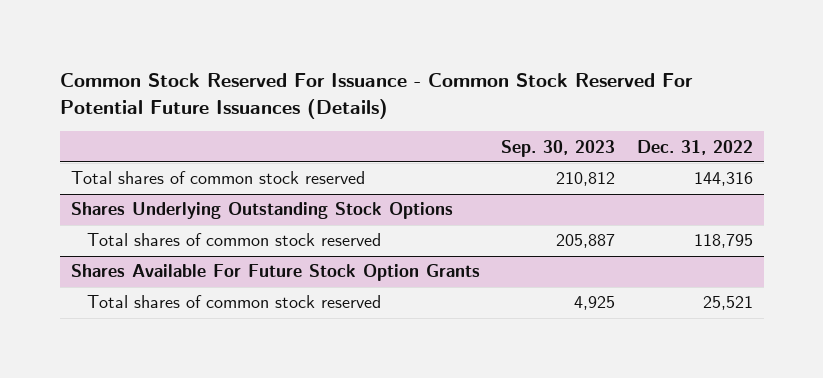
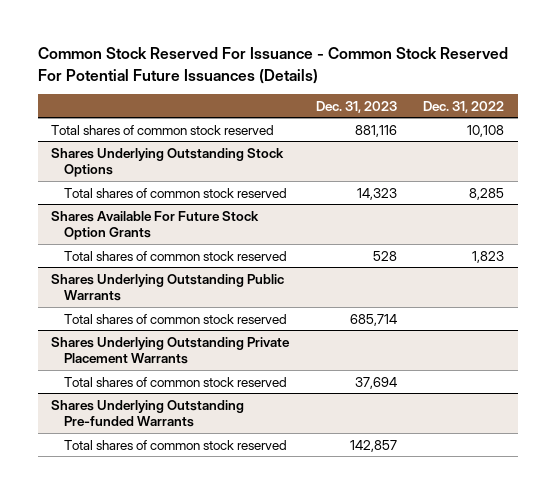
[501,139,616,157] Sep. 30, 2023 -> none
none -> [315,100,397,113] Dec. 31, 2023
[693,172,753,187] 144,316 -> [467,124,505,137] 10,108
[693,234,753,249] 118,795 -> [469,187,505,200] 8,285
[702,296,753,311] 25,521 -> [472,250,505,263] 1,823
none -> [51,273,285,302] Shares Underlying Outstanding Public Warrants
none -> [64,313,288,324] Total shares of common stock reserved
none -> [51,336,291,365] Shares Underlying Outstanding Private Placement Warrants
none -> [64,376,288,387] Total shares of common stock reserved
none -> [51,399,245,428] Shares Underlying Outstanding Pre-funded Warrants
none -> [64,439,288,450] Total shares of common stock reserved

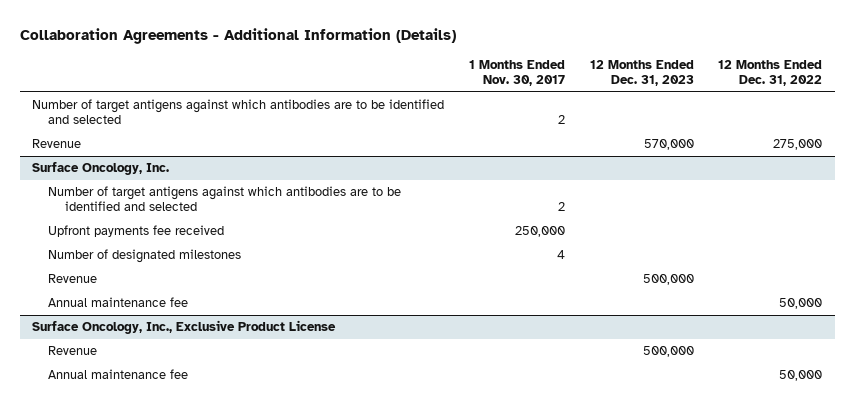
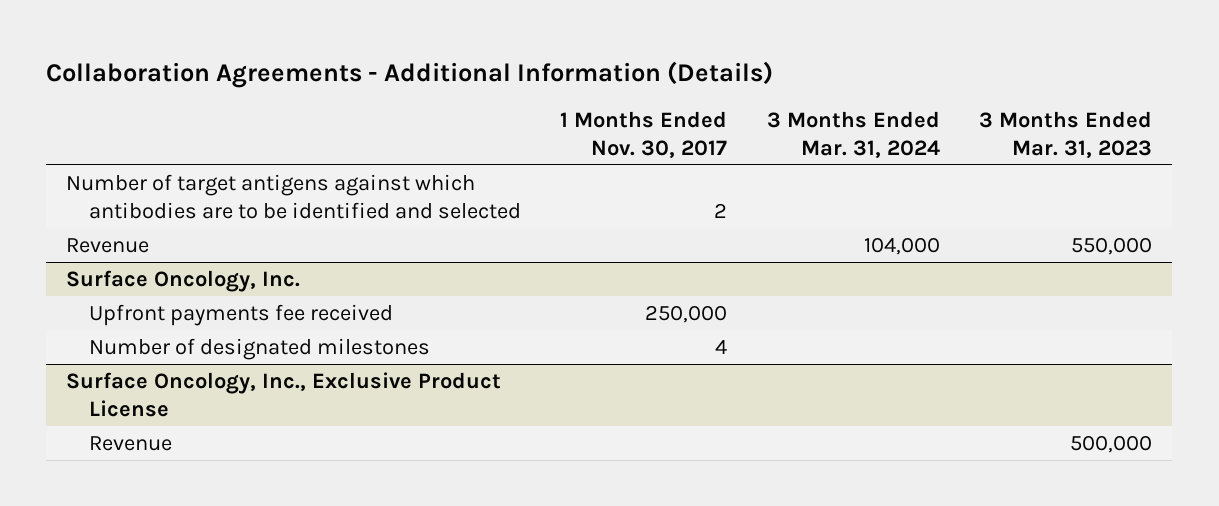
[589,60,694,87] 12 Months Ended Dec. 31, 2023 -> none
[718,60,823,87] 12 Months Ended Dec. 31, 2022 -> none
none -> [766,111,940,158] 3 Months Ended Mar. 31, 2024
none -> [979,111,1153,158] 3 Months Ended Mar. 31, 2023
[48,186,402,212] Number of target antigens against which antibodies are to be identified and selected -> none
[48,274,98,284] Revenue -> none
[48,297,189,308] Annual maintenance fee -> none
[48,369,189,380] Annual maintenance fee -> none

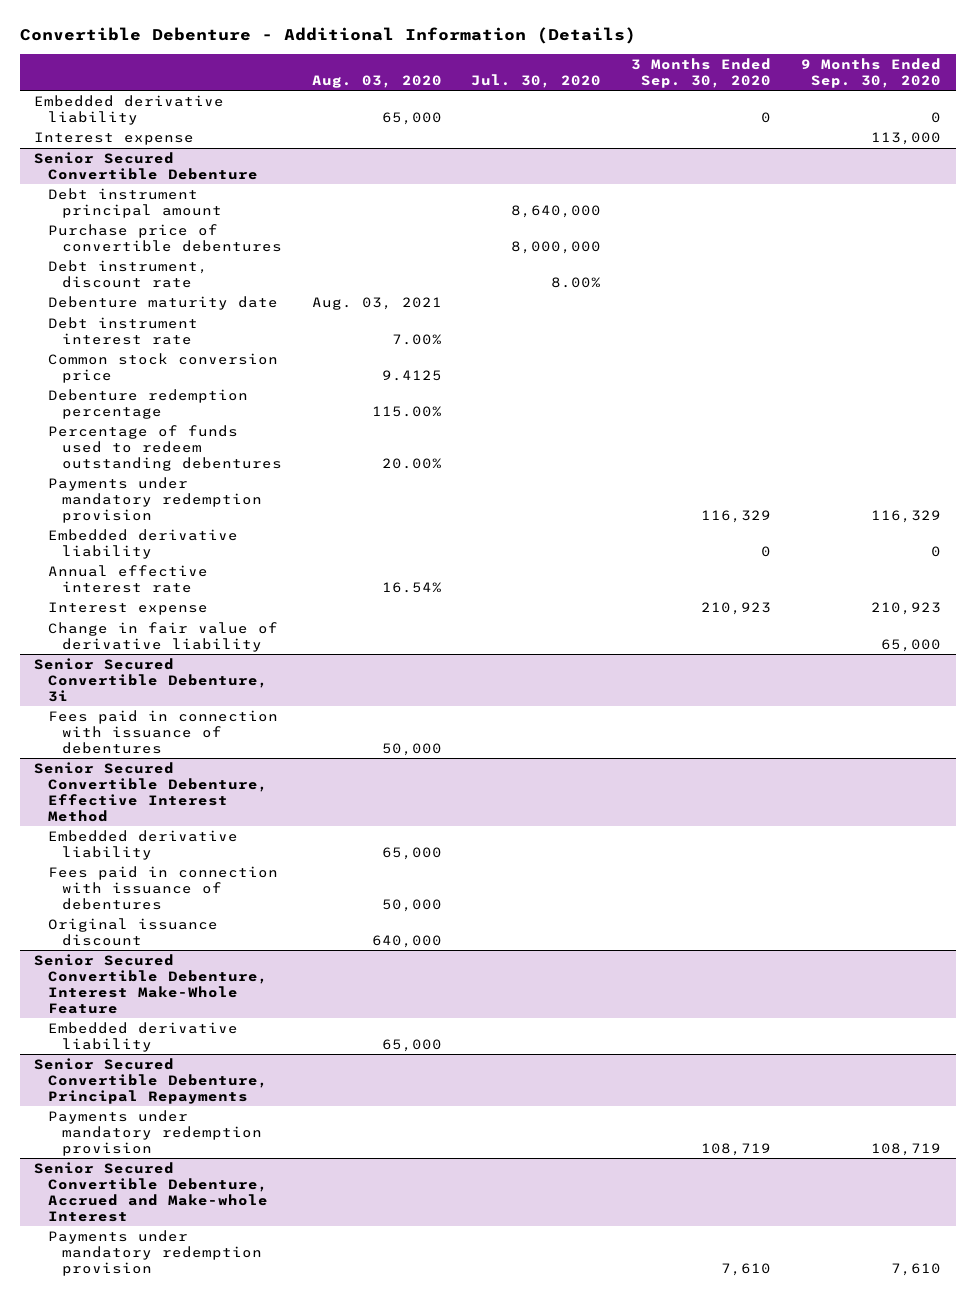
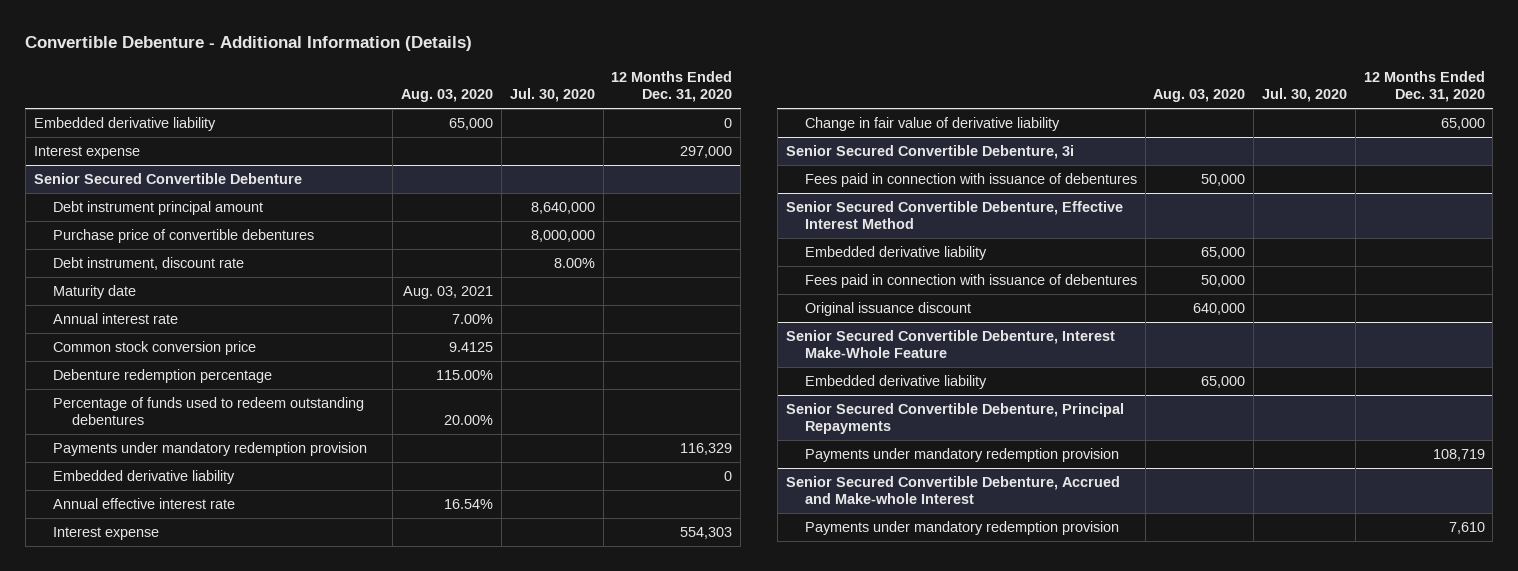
[630,57,771,88] 3 Months Ended Sep. 30, 2020 -> none
[800,57,941,88] 9 Months Ended Sep. 30, 2020 -> none
none -> [611,70,733,103] 12 Months Ended Dec. 31, 2020
[48,295,279,310] Debenture maturity date -> [52,285,136,300] Maturity date
[48,316,199,345] Debt instrument interest rate -> [52,313,178,325] Annual interest rate

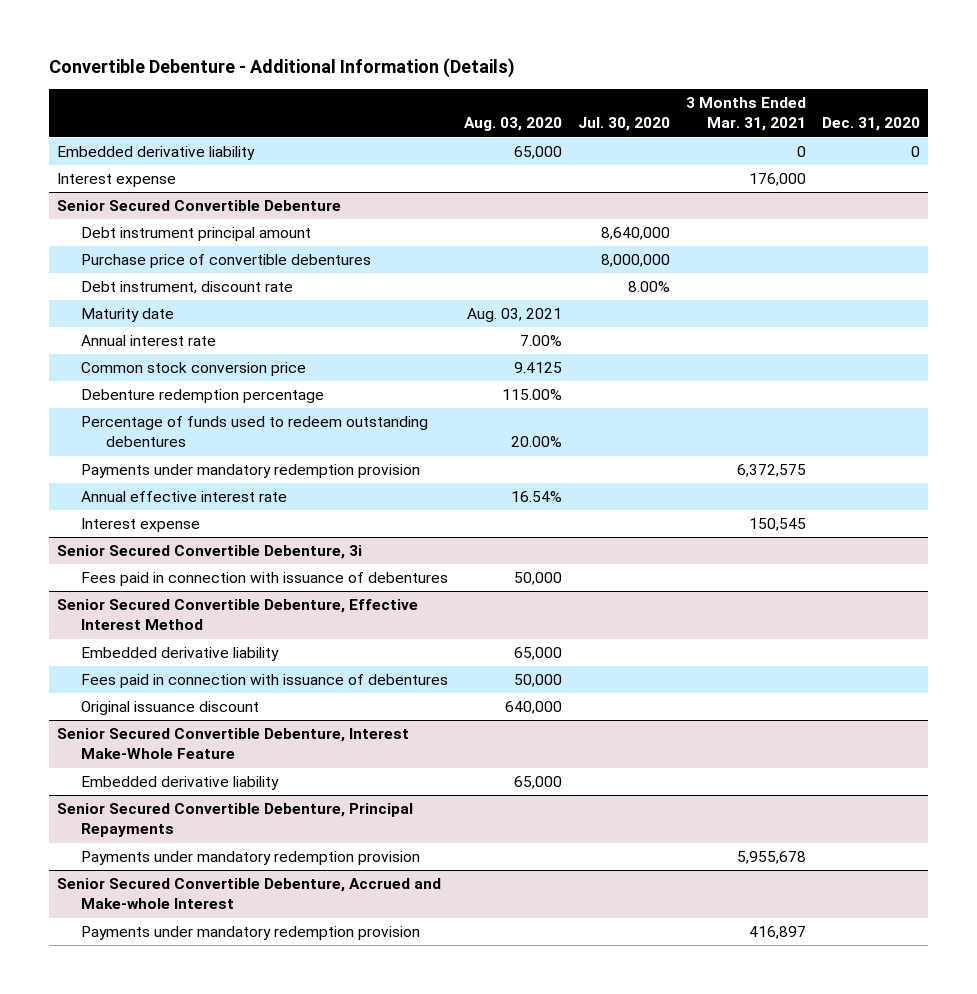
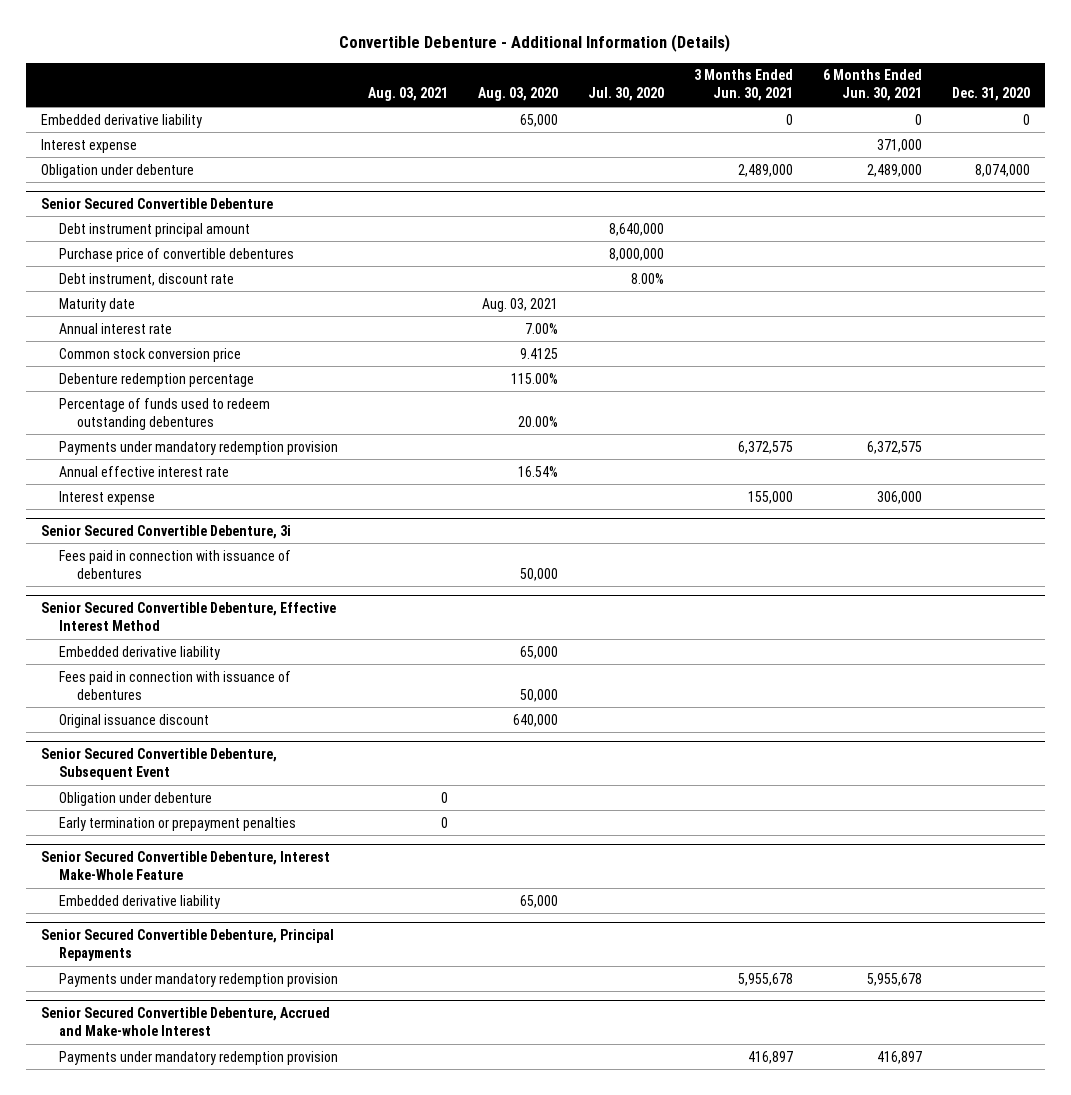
[686,97,807,132] 3 Months Ended Mar. 31, 2021 -> none
none -> [368,87,449,102] Aug. 03, 2021
none -> [693,69,793,102] 3 Months Ended Jun. 30, 2021
none -> [822,69,922,102] 6 Months Ended Jun. 30, 2021
none -> [41,163,195,178] Obligation under debenture
none -> [41,747,278,781] Senior Secured Convertible Debenture, Subsequent Event
none -> [59,791,213,806] Obligation under debenture
none -> [59,816,297,831] Early termination or prepayment penalties

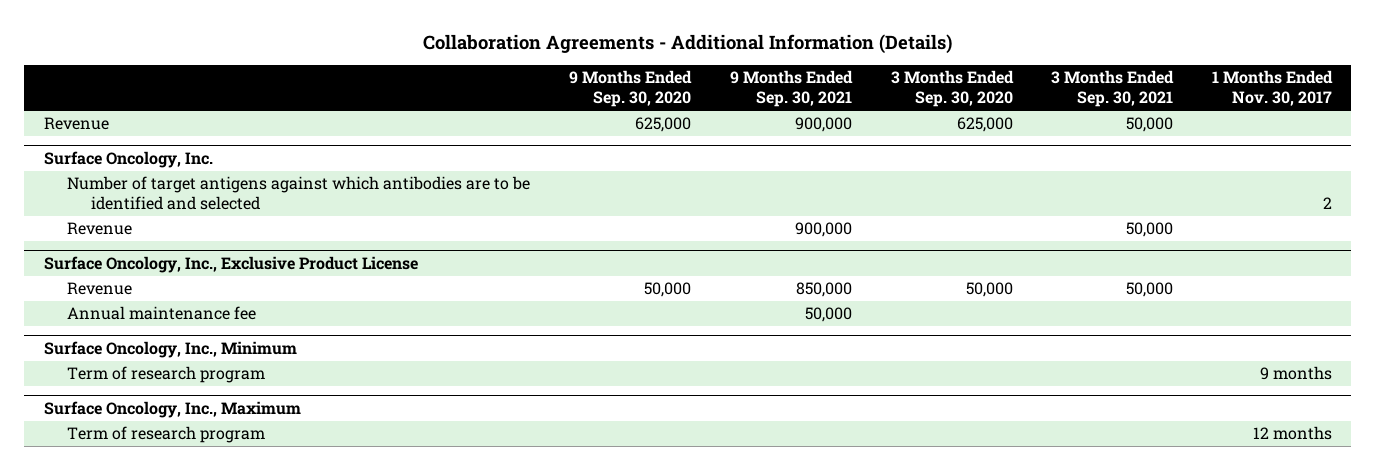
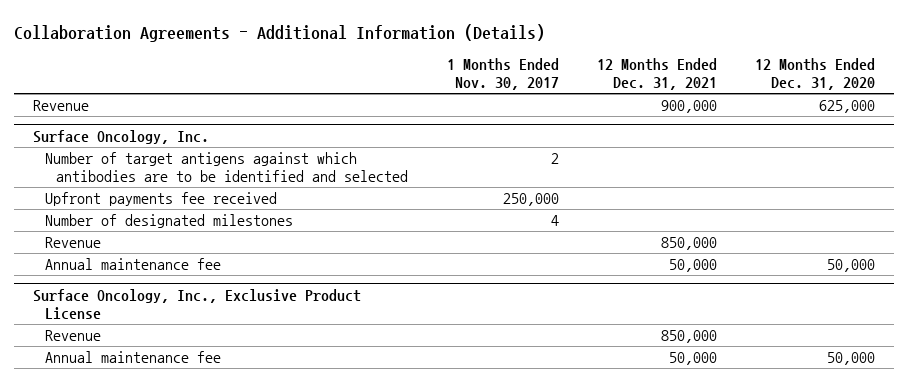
[569,70,693,108] 9 Months Ended Sep. 30, 2020 -> none
[729,70,853,108] 9 Months Ended Sep. 30, 2021 -> none
[890,70,1014,108] 3 Months Ended Sep. 30, 2020 -> none
[1051,70,1175,108] 3 Months Ended Sep. 30, 2021 -> none
none -> [596,58,717,90] 12 Months Ended Dec. 31, 2021
none -> [755,58,876,90] 12 Months Ended Dec. 31, 2020
none -> [44,192,277,207] Upfront payments fee received
none -> [44,214,293,229] Number of designated milestones
none -> [44,258,221,271] Annual maintenance fee
[43,341,297,359] Surface Oncology, Inc., Minimum -> none
[67,366,266,384] Term of research program -> none
[43,401,301,419] Surface Oncology, Inc., Maximum -> none
[67,426,266,444] Term of research program -> none

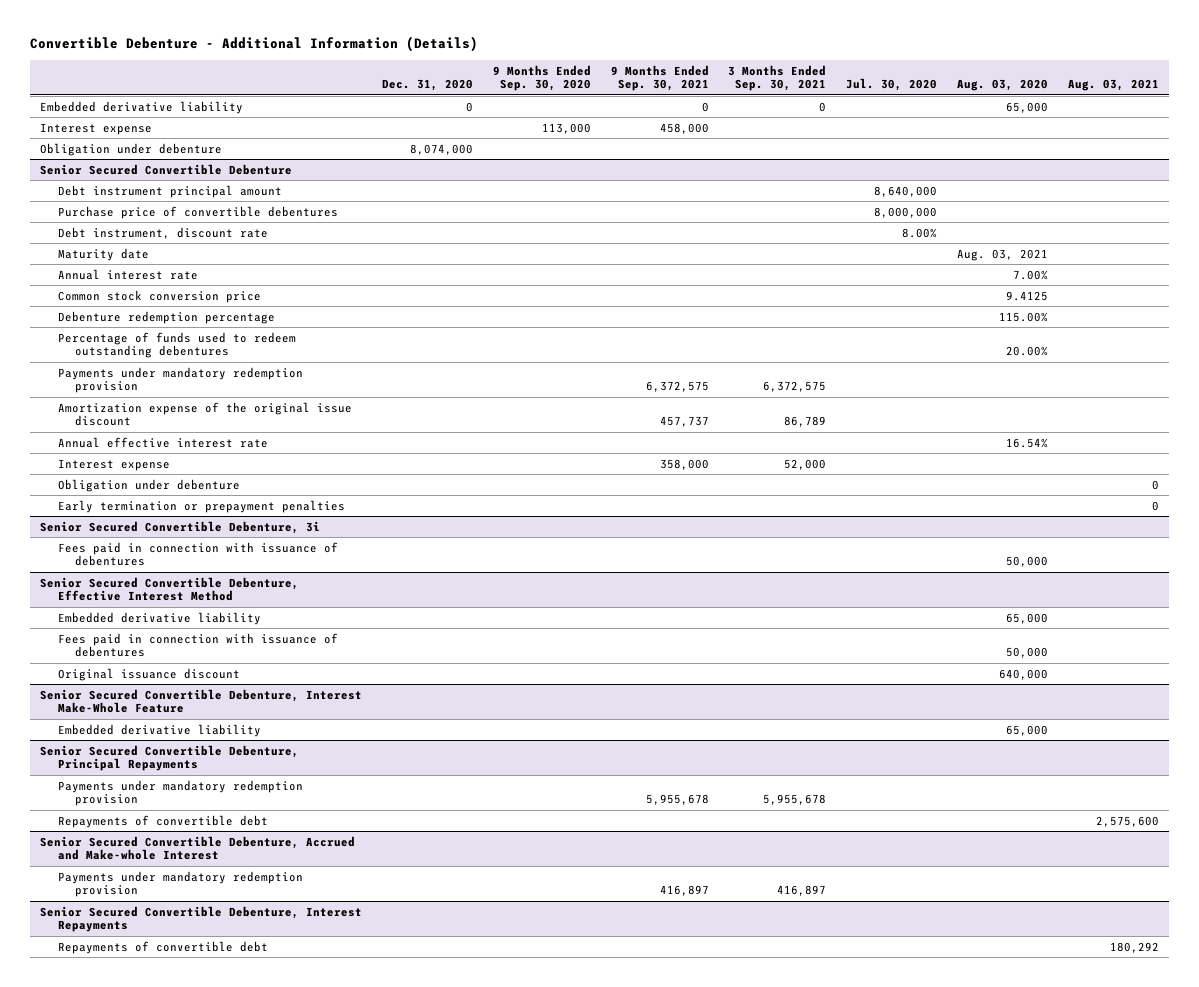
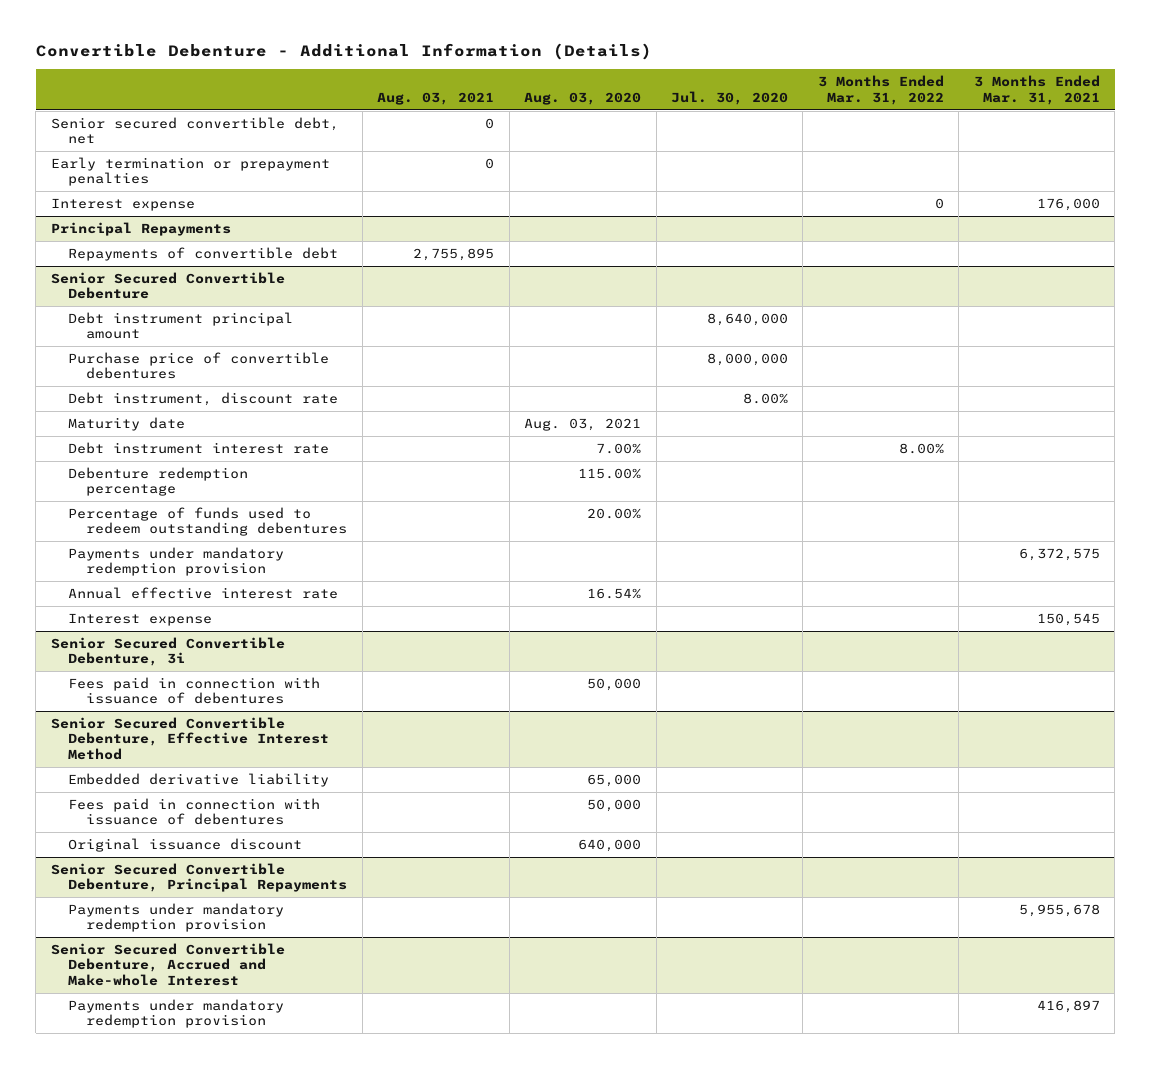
[382,79,474,92] Dec. 31, 2020 -> none
[492,64,591,92] 9 Months Ended Sep. 30, 2020 -> none
[610,64,709,92] 9 Months Ended Sep. 30, 2021 -> none
[728,64,827,92] 3 Months Ended Sep. 30, 2021 -> none
none -> [817,75,944,105] 3 Months Ended Mar. 31, 2022
none -> [973,75,1100,105] 3 Months Ended Mar. 31, 2021
[40,100,244,114] Embedded derivative liability -> none
none -> [50,117,339,145] Senior secured convertible debt, net
none -> [50,157,330,187] Early termination or prepayment penalties
[40,142,223,156] Obligation under debenture -> none
none -> [50,222,231,237] Principal Repayments
none -> [68,247,339,262] Repayments of convertible debt
[57,289,261,303] Common stock conversion price -> none
[57,268,198,280] Annual interest rate -> [68,442,330,455] Debt instrument interest rate
[57,401,352,427] Amortization expense of the original issue discount -> none
[57,478,240,492] Obligation under debenture -> none
[57,499,345,513] Early termination or prepayment penalties -> none
[40,688,363,714] Senior Secured Convertible Debenture, Interest Make-Whole Feature -> none
[57,723,261,737] Embedded derivative liability -> none
[57,814,268,828] Repayments of convertible debt -> none
[40,905,363,933] Senior Secured Convertible Debenture, Interest Repayments -> none
[57,940,268,954] Repayments of convertible debt -> none

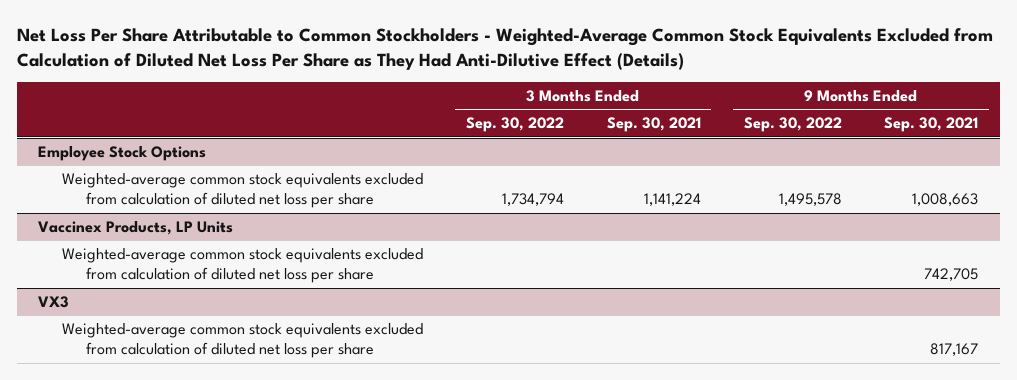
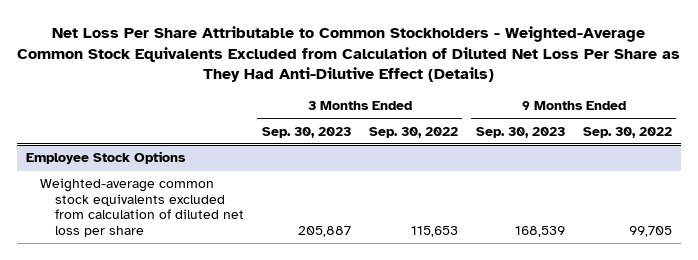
[606,117,701,133] Sep. 30, 2021 -> none
[884,117,979,133] Sep. 30, 2021 -> none
none -> [261,126,351,138] Sep. 30, 2023
none -> [475,126,565,138] Sep. 30, 2023
[38,220,234,235] Vaccinex Products, LP Units -> none
[62,247,424,284] Weighted-average common stock equivalents excluded from calculation of diluted net loss per share -> none
[38,295,70,308] VX3 -> none
[62,322,424,359] Weighted-average common stock equivalents excluded from calculation of diluted net loss per share -> none
[501,193,564,207] 1,734,794 -> [410,226,458,238] 115,653
[778,193,842,207] 1,495,578 -> [628,226,672,238] 99,705

